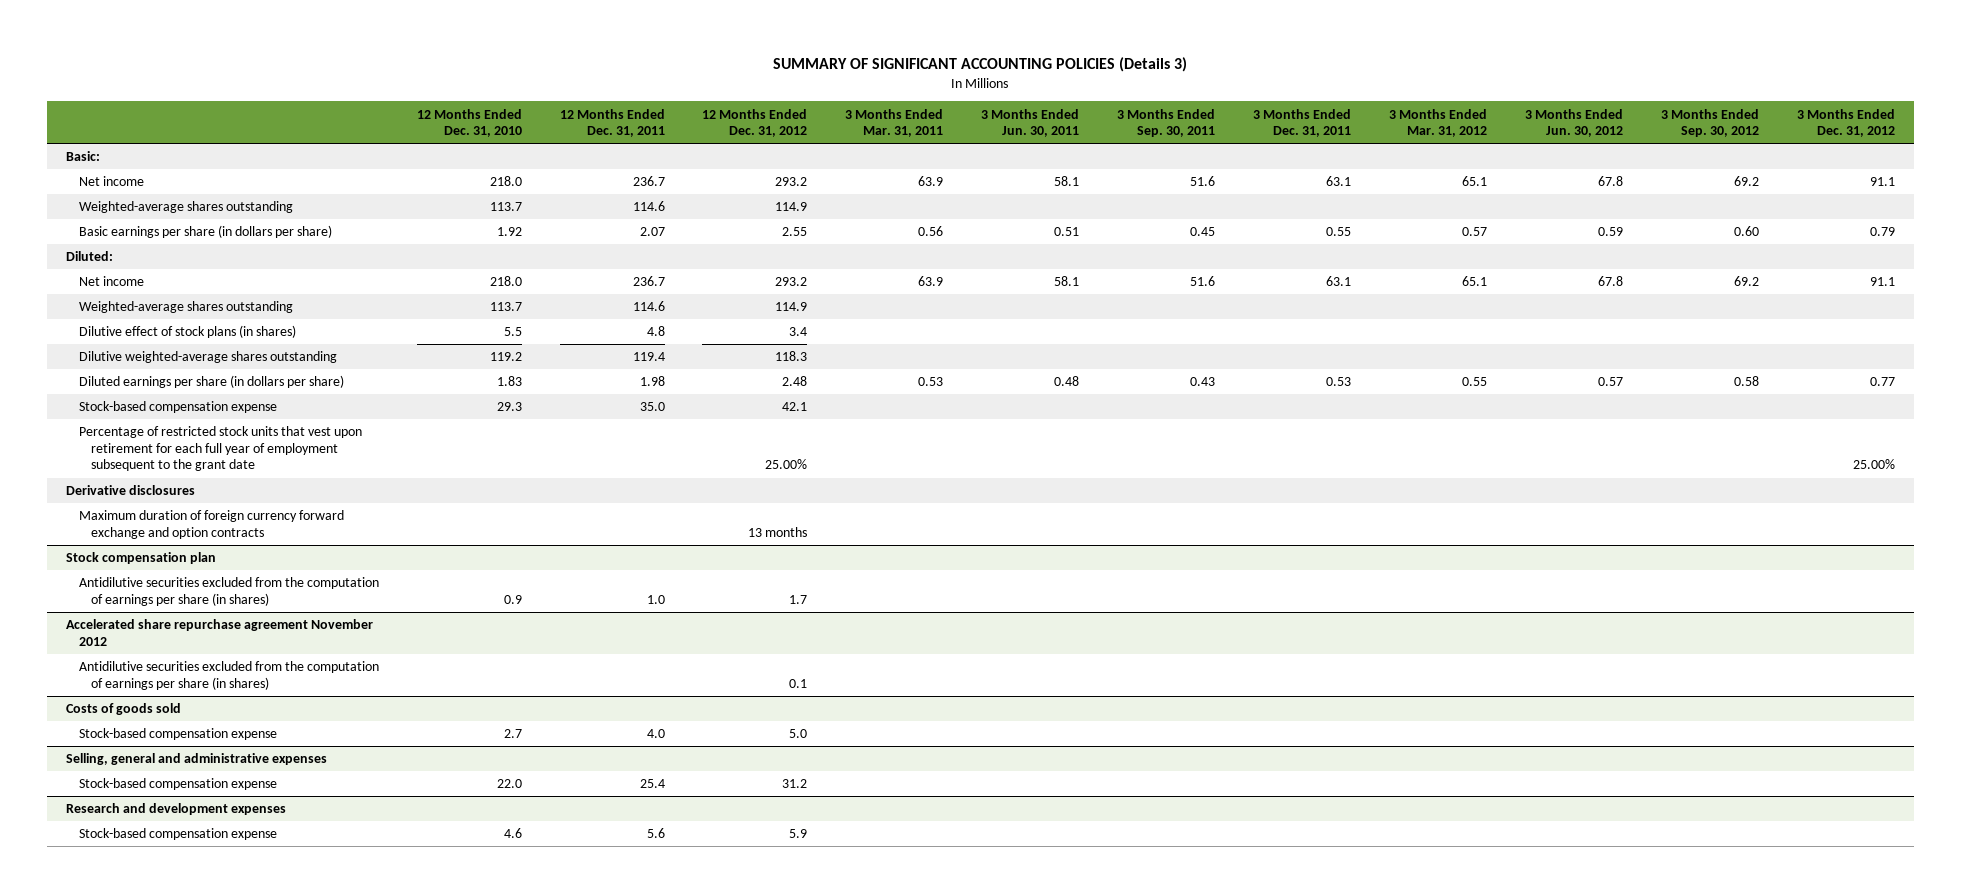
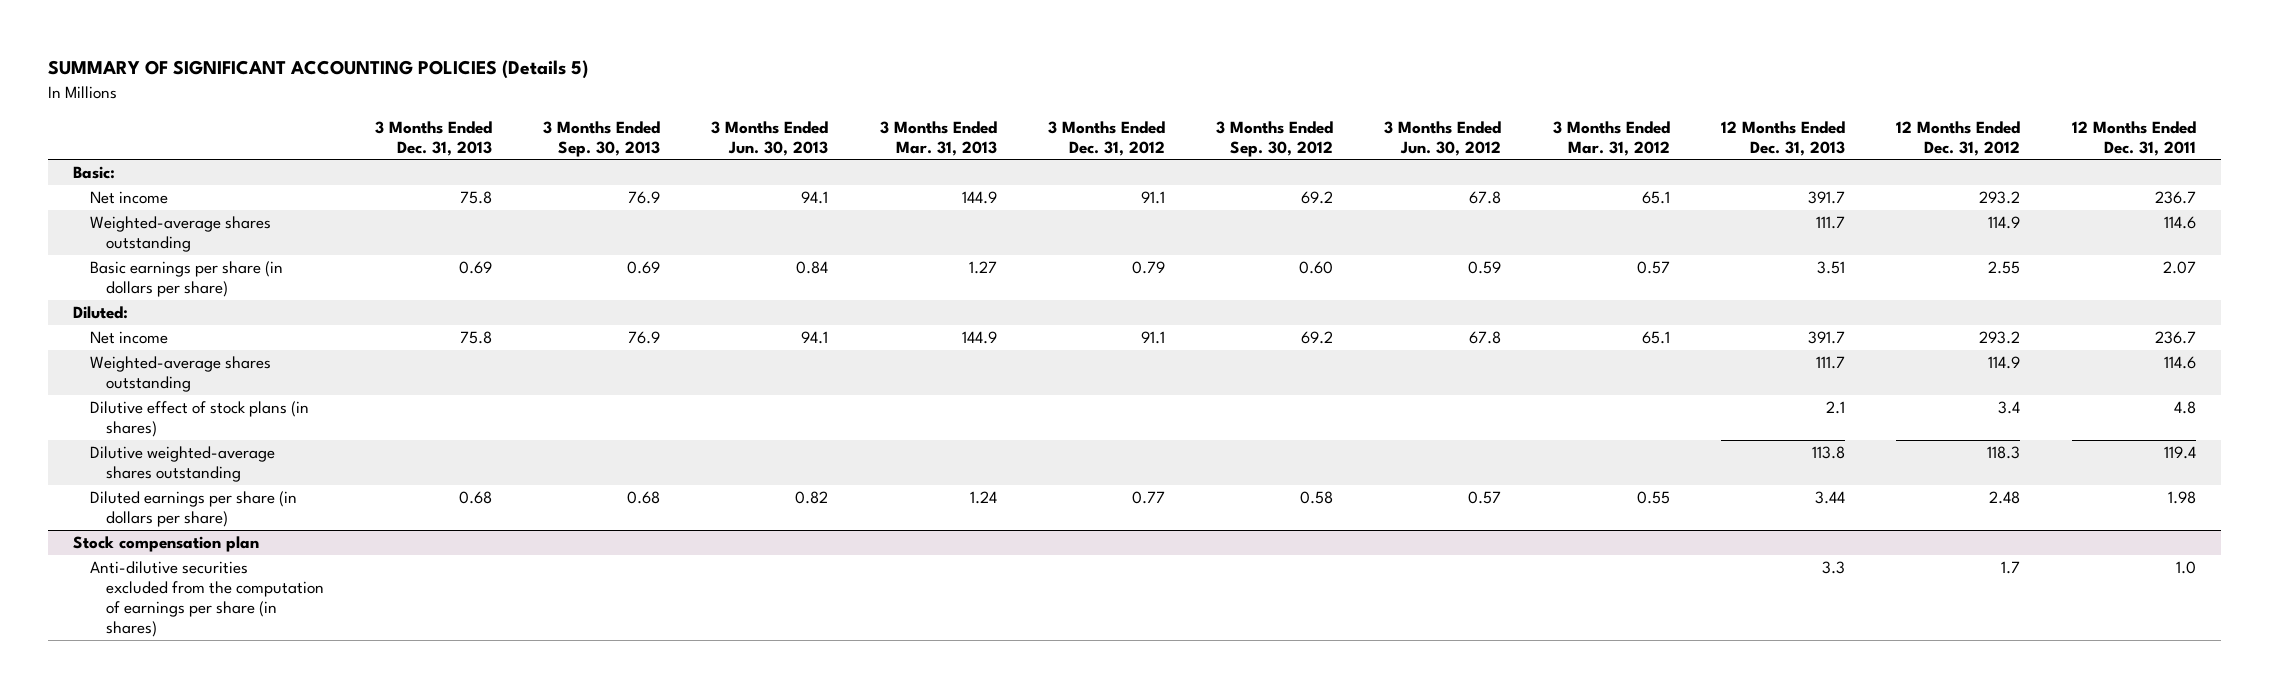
[773,56,1188,72] SUMMARY OF SIGNIFICANT ACCOUNTING POLICIES (Details 3) -> [47,60,588,80] SUMMARY OF SIGNIFICANT ACCOUNTING POLICIES (Details 5)
[416,108,522,138] 12 Months Ended Dec. 31, 2010 -> none
[845,108,944,138] 3 Months Ended Mar. 31, 2011 -> none
[981,108,1080,138] 3 Months Ended Jun. 30, 2011 -> none
[1117,108,1216,138] 3 Months Ended Sep. 30, 2011 -> none
[1253,108,1352,138] 3 Months Ended Dec. 31, 2011 -> none
none -> [374,120,492,156] 3 Months Ended Dec. 31, 2013
none -> [543,120,661,157] 3 Months Ended Sep. 30, 2013
none -> [711,120,829,156] 3 Months Ended Jun. 30, 2013
none -> [879,120,997,156] 3 Months Ended Mar. 31, 2013
none -> [1721,120,1846,156] 12 Months Ended Dec. 31, 2013
[78,401,277,414] Stock-based compensation expense -> none
[78,426,362,472] Percentage of restricted stock units that vest upon retirement for each full year of employment subsequent to the grant date -> none
[66,485,196,496] Derivative disclosures -> none
[78,510,344,539] Maximum duration of foreign currency forward exchange and option contracts -> none
[66,619,374,646] Accelerated share repurchase agreement November 2012 -> none
[78,661,379,690] Antidilutive securities excluded from the computation of earnings per share (in shares) -> none
[66,703,182,716] Costs of goods sold -> none
[78,728,277,741] Stock-based compensation expense -> none
[66,753,328,766] Selling, general and administrative expenses -> none
[78,778,277,791] Stock-based compensation expense -> none
[66,803,287,816] Research and development expenses -> none
[78,828,277,841] Stock-based compensation expense -> none
[78,577,379,606] Antidilutive securities excluded from the computation of earnings per share (in shares) -> [89,560,324,638] Anti-dilutive securities excluded from the computation of earnings per share (in shares)

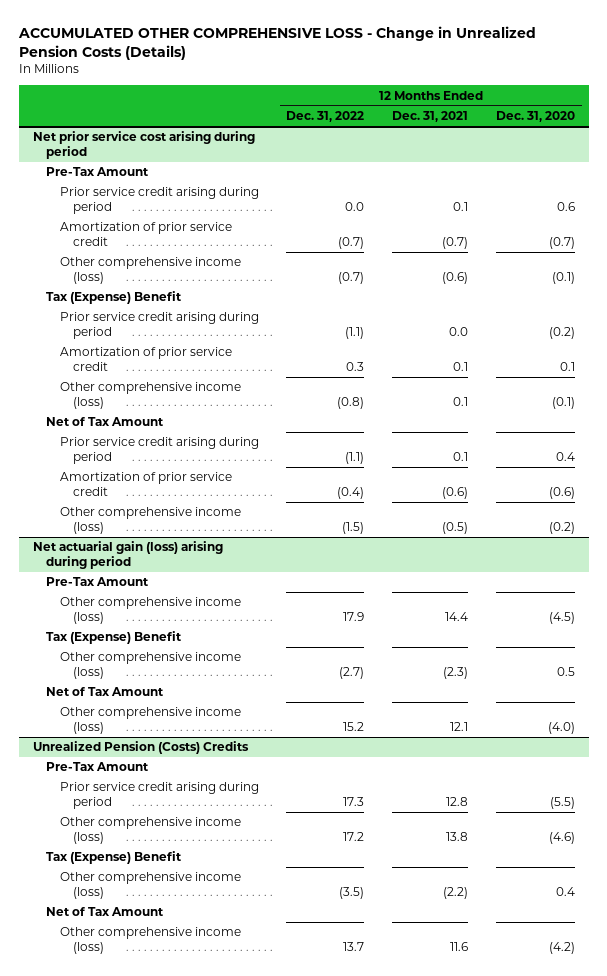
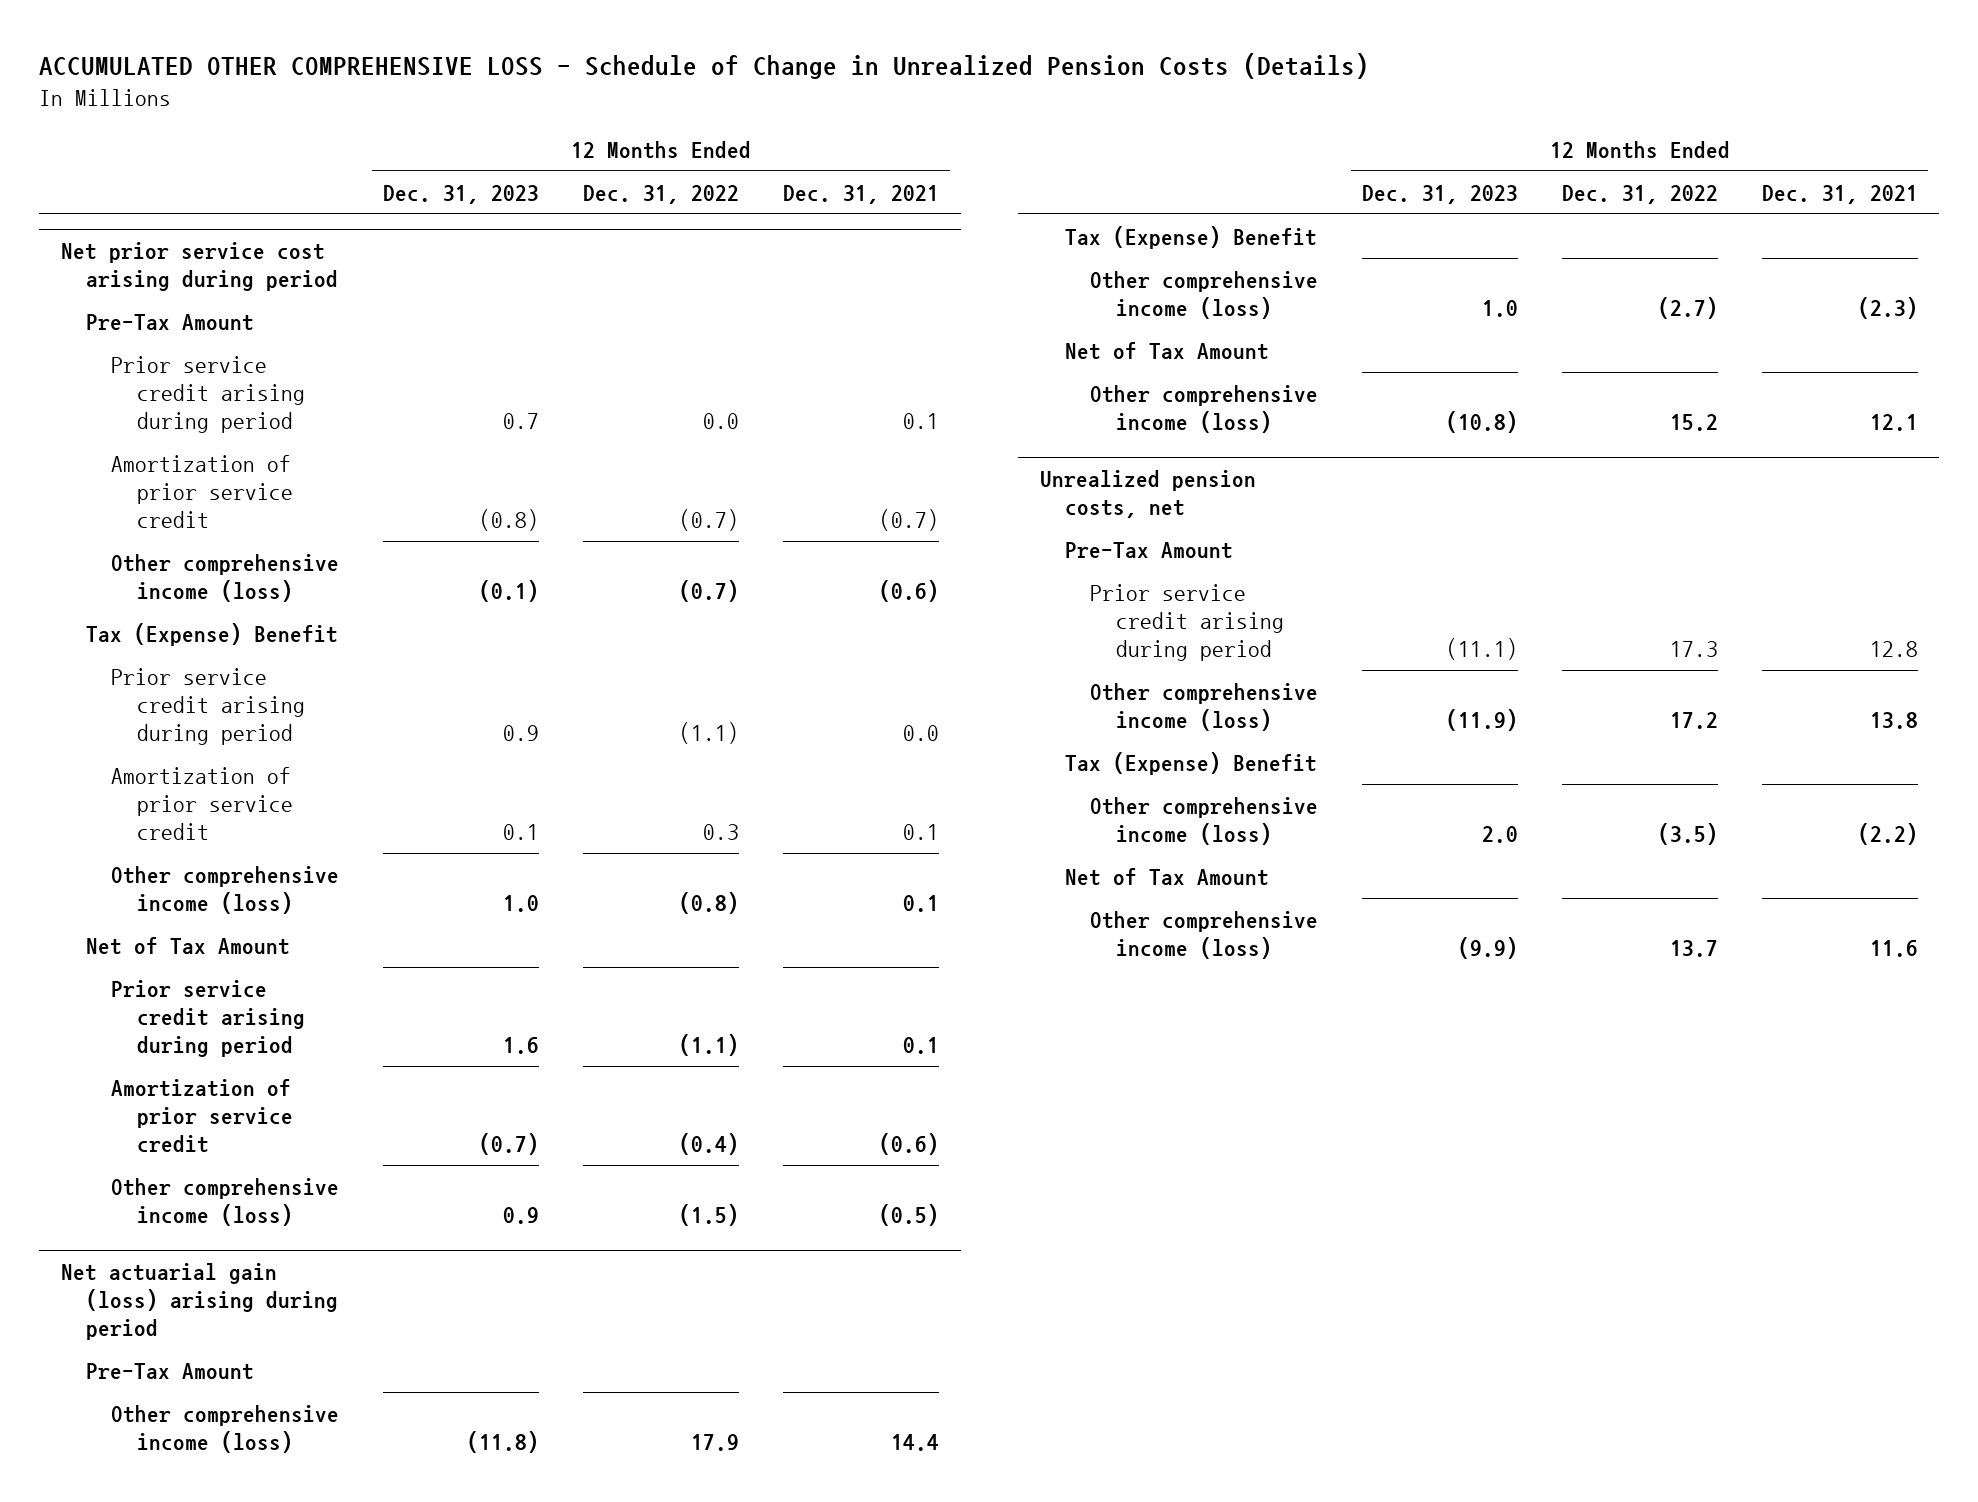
[17,25,536,60] ACCUMULATED OTHER COMPREHENSIVE LOSS - Change in Unrealized Pension Costs (Details) -> [38,53,1369,80] ACCUMULATED OTHER COMPREHENSIVE LOSS - Schedule of Change in Unrealized Pension Costs (Details)
[495,111,575,123] Dec. 31, 2020 -> none
none -> [383,184,540,204] Dec. 31, 2023
[32,741,249,755] Unrealized Pension (Costs) Credits -> [1039,469,1256,518] Unrealized pension costs, net

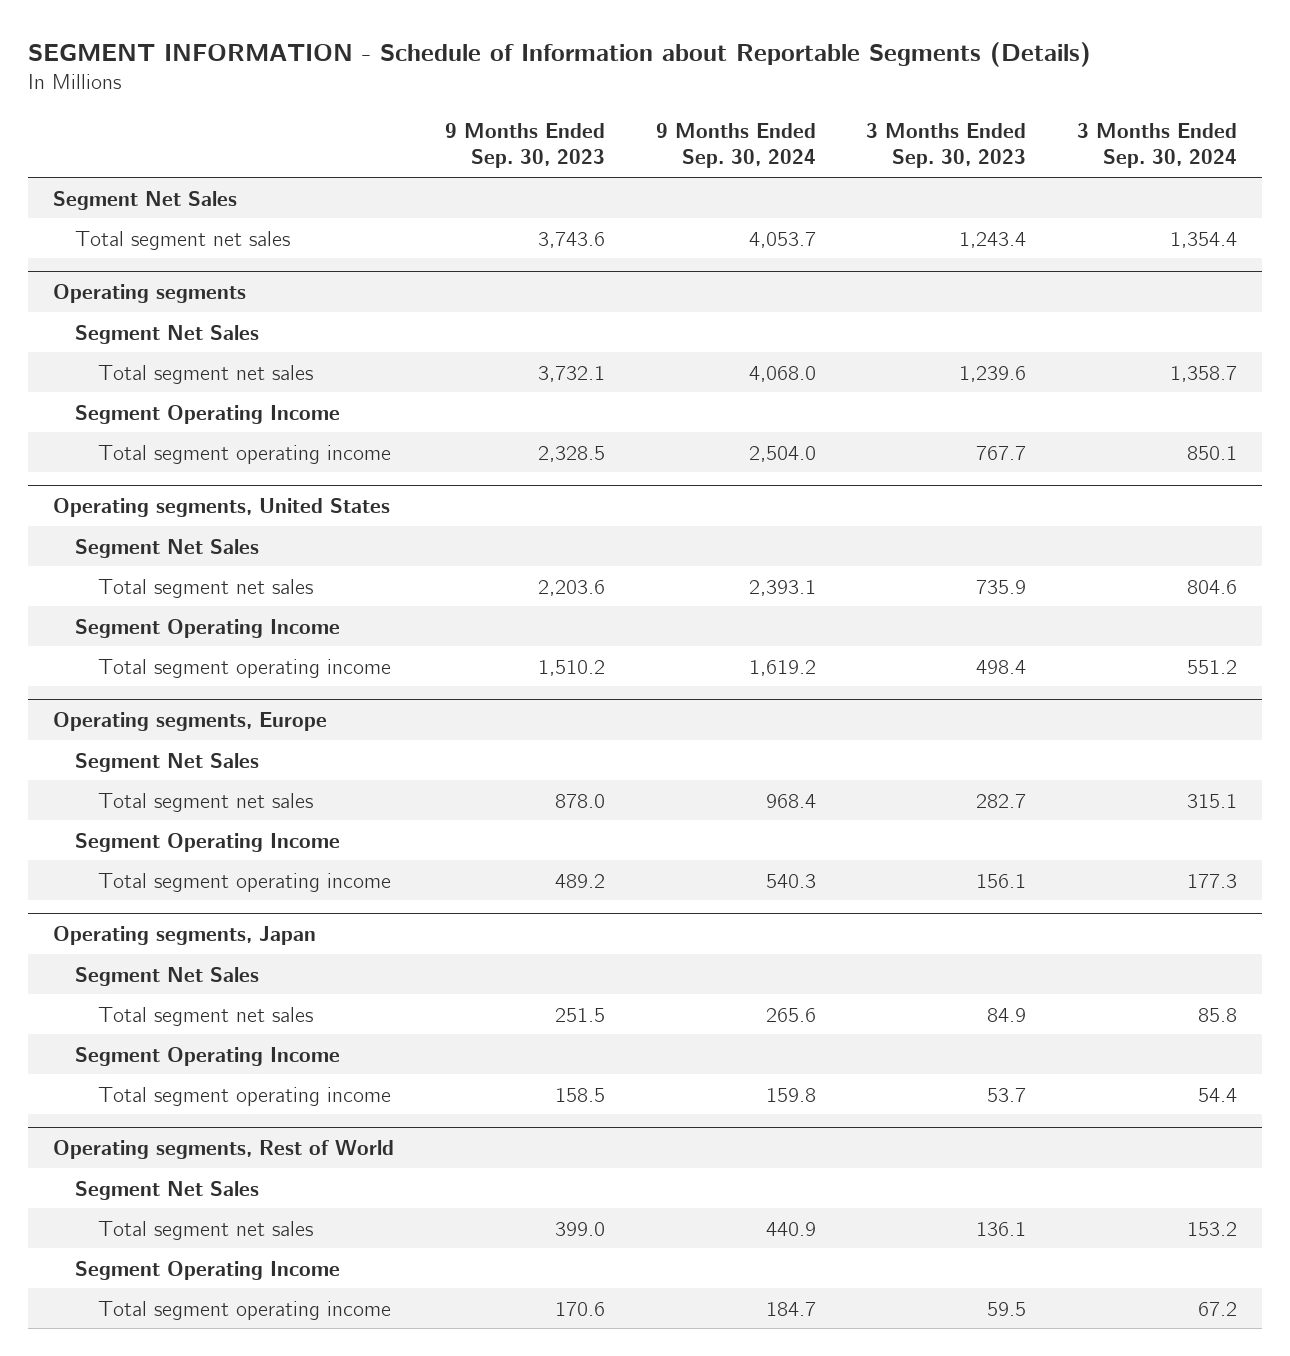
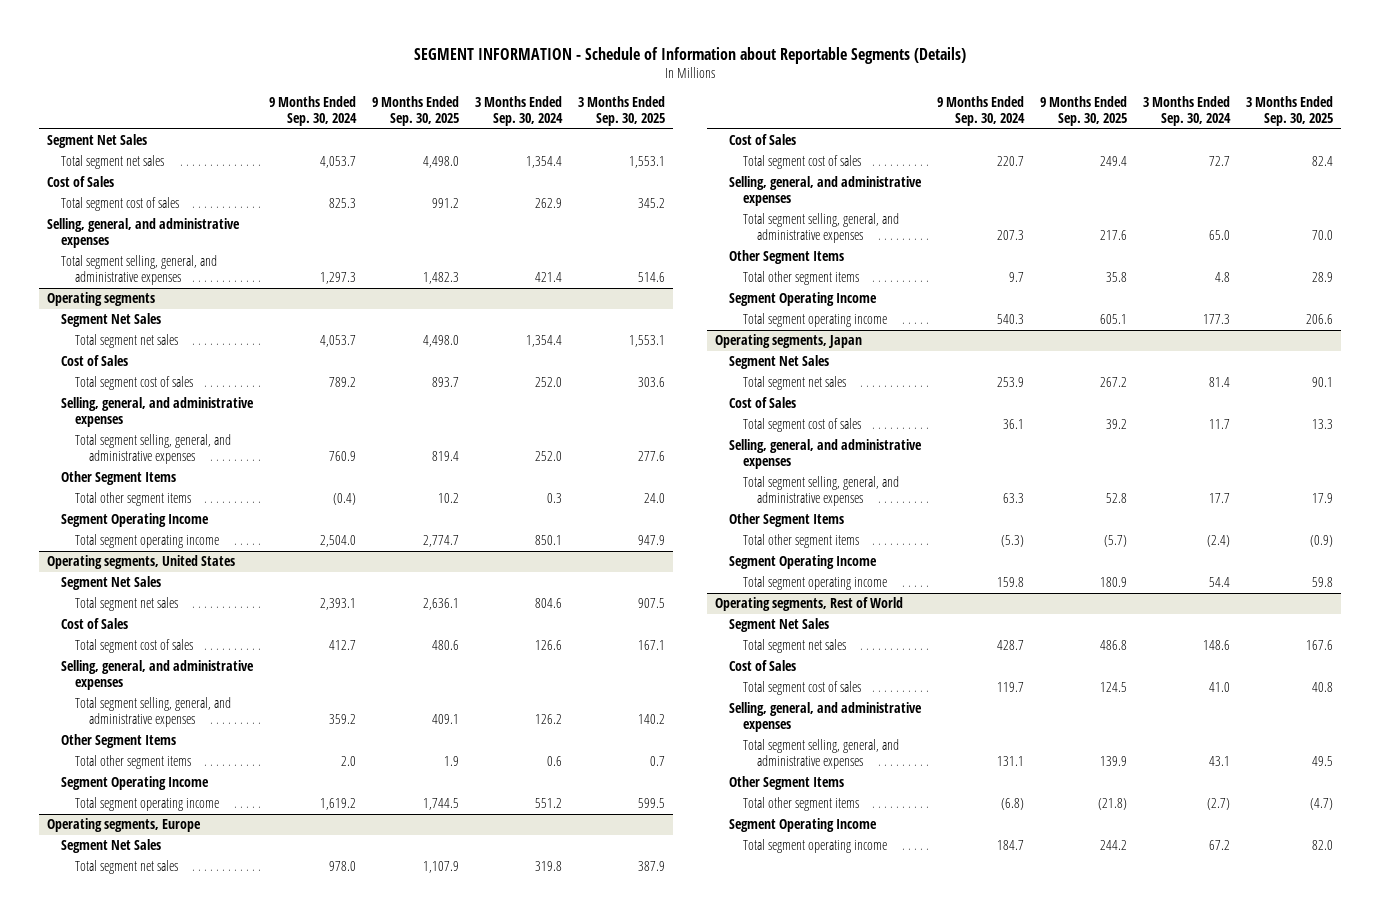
[444,122,605,169] 9 Months Ended Sep. 30, 2023 -> none
[866,122,1027,169] 3 Months Ended Sep. 30, 2023 -> none
none -> [372,96,460,126] 9 Months Ended Sep. 30, 2025
none -> [578,96,666,126] 3 Months Ended Sep. 30, 2025
none -> [47,176,115,188] Cost of Sales
none -> [61,197,180,212] Total segment cost of sales
none -> [47,218,241,249] Selling, general, and administrative expenses
none -> [61,255,218,286] Total segment selling, general, and administrative expenses
[748,365,816,382] 4,068.0 -> [320,335,357,348] 4,053.7
[1170,365,1238,382] 1,358.7 -> [526,335,563,348] 1,354.4
none -> [61,355,129,367] Cost of Sales
none -> [75,376,194,391] Total segment cost of sales
none -> [61,397,255,428] Selling, general, and administrative expenses
none -> [75,434,232,465] Total segment selling, general, and administrative expenses
none -> [61,471,177,486] Other Segment Items
none -> [75,492,192,507] Total other segment items
none -> [61,618,129,630] Cost of Sales
none -> [75,639,194,654] Total segment cost of sales
none -> [61,660,255,691] Selling, general, and administrative expenses
none -> [75,697,232,728] Total segment selling, general, and administrative expenses
none -> [61,734,177,749] Other Segment Items
none -> [75,755,192,770] Total other segment items
[765,793,816,808] 968.4 -> [329,861,357,872] 978.0
[1187,793,1238,808] 315.1 -> [535,861,563,872] 319.8
none -> [728,134,796,146] Cost of Sales
none -> [742,155,861,170] Total segment cost of sales
none -> [728,176,922,207] Selling, general, and administrative expenses
none -> [742,213,899,244] Total segment selling, general, and administrative expenses
none -> [728,250,844,265] Other Segment Items
none -> [742,271,859,286] Total other segment items
[765,1007,816,1022] 265.6 -> [996,377,1024,388] 253.9
[1198,1007,1238,1022] 85.8 -> [1208,377,1230,388] 81.4
none -> [728,397,796,409] Cost of Sales
none -> [742,418,861,433] Total segment cost of sales
none -> [728,439,922,470] Selling, general, and administrative expenses
none -> [742,476,899,507] Total segment selling, general, and administrative expenses
none -> [728,513,844,528] Other Segment Items
none -> [742,534,859,549] Total other segment items
[765,1221,816,1236] 440.9 -> [996,640,1024,651] 428.7
[1187,1221,1238,1236] 153.2 -> [1202,640,1230,651] 148.6
none -> [728,660,796,672] Cost of Sales
none -> [742,681,861,696] Total segment cost of sales
none -> [728,702,922,733] Selling, general, and administrative expenses
none -> [742,739,899,770] Total segment selling, general, and administrative expenses
none -> [728,776,844,791] Other Segment Items
none -> [742,797,859,812] Total other segment items

